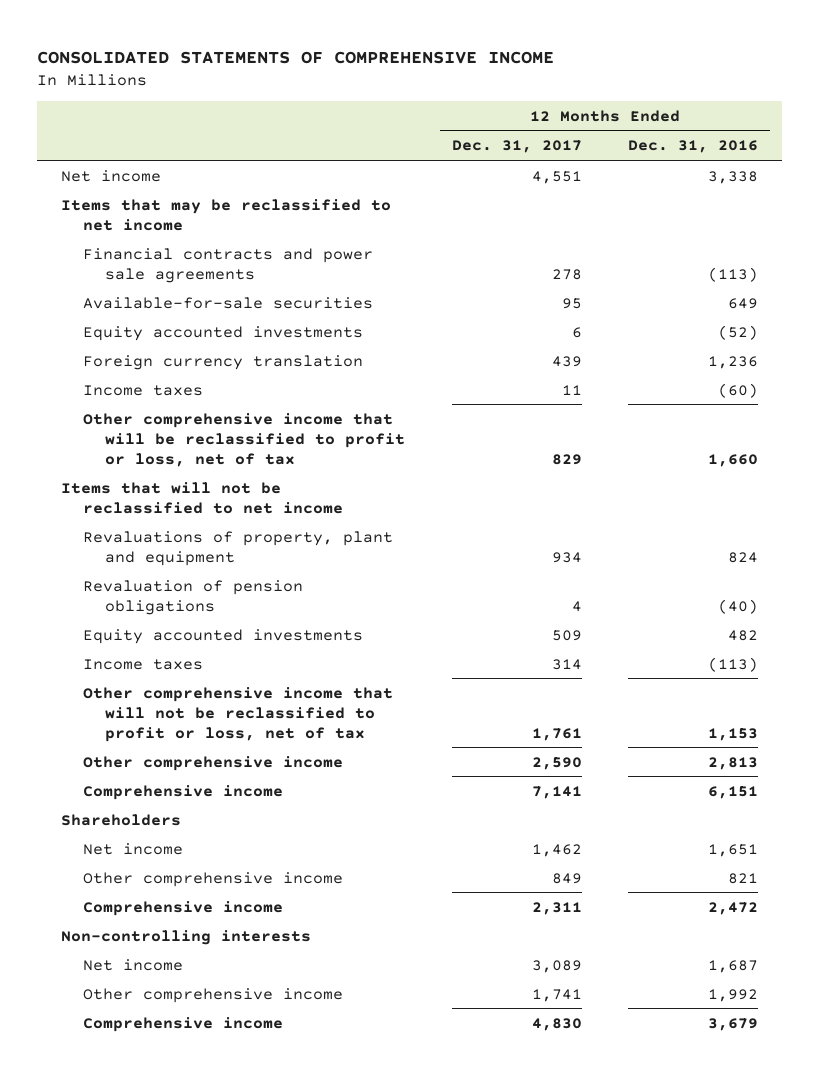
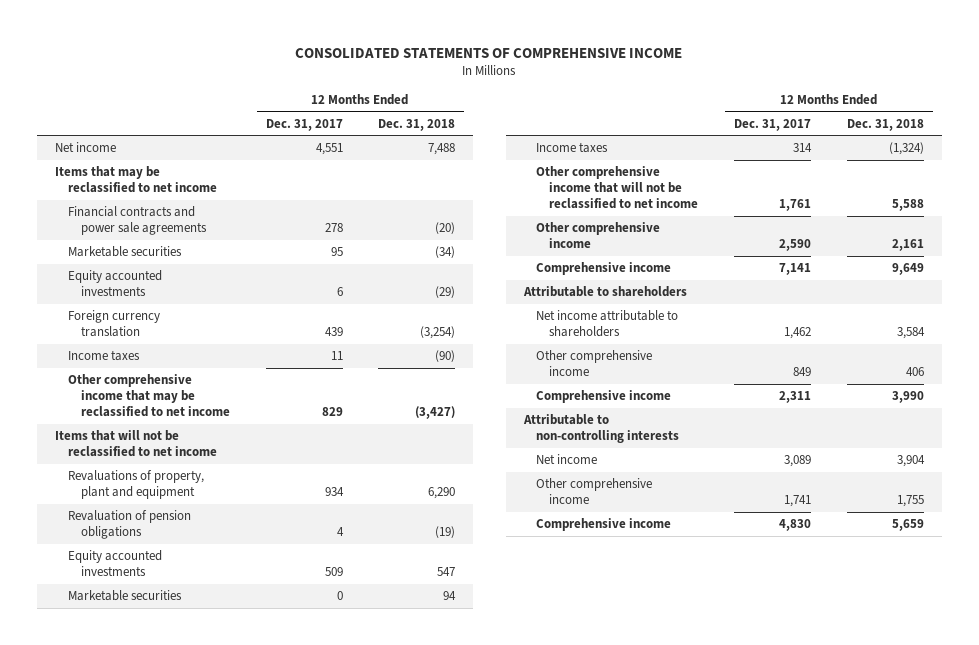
[628,140,759,154] Dec. 31, 2016 -> none
none -> [378,118,456,131] Dec. 31, 2018
[82,296,373,309] Available-for-sale securities -> none
none -> [68,246,183,258] Marketable securities
[82,412,405,467] Other comprehensive income that will be reclassified to profit or loss, net of tax -> [68,374,230,418] Other comprehensive income that may be reclassified to net income
none -> [68,590,183,602] Marketable securities
[82,686,393,742] Other comprehensive income that will not be reclassified to profit or loss, net of tax -> [536,166,699,210] Other comprehensive income that will not be reclassified to net income
[60,813,181,826] Shareholders -> [522,286,687,298] Attributable to shareholders
[82,842,183,855] Net income -> [536,310,679,338] Net income attributable to shareholders
[60,929,311,945] Non-controlling interests -> [522,414,680,444] Attributable to non-controlling interests

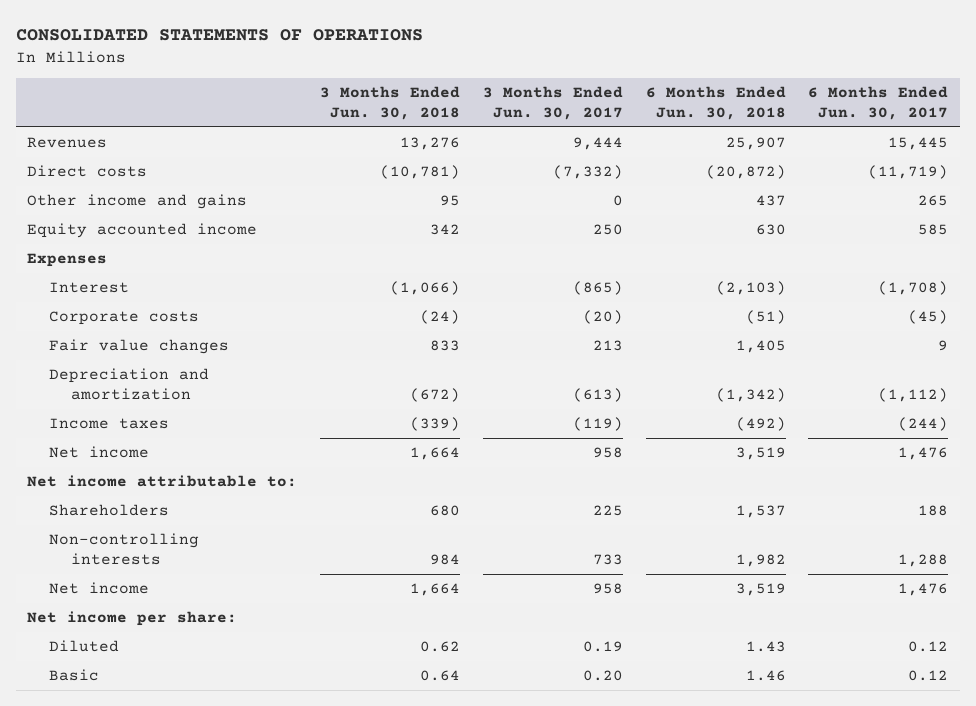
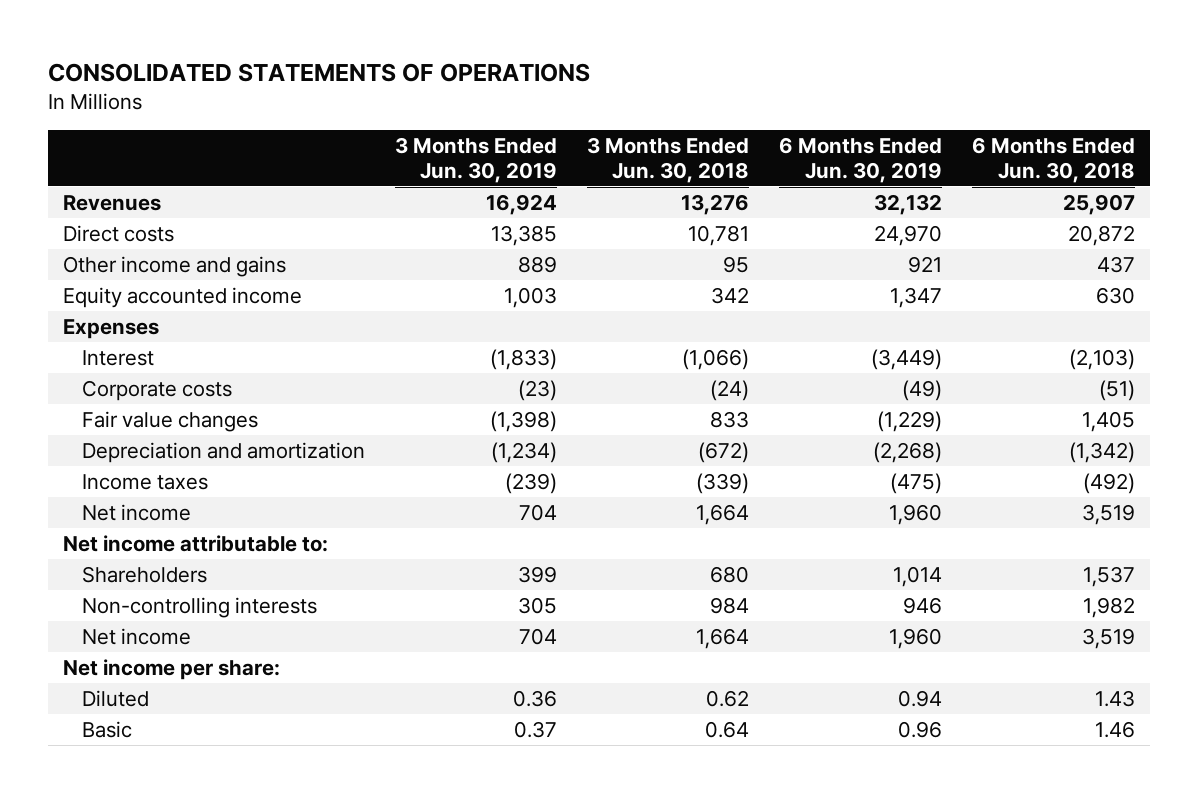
[482,85,623,121] 3 Months Ended Jun. 30, 2017 -> none
[808,85,949,121] 6 Months Ended Jun. 30, 2017 -> none
none -> [394,137,557,183] 3 Months Ended Jun. 30, 2019
none -> [778,137,942,183] 6 Months Ended Jun. 30, 2019
[379,164,460,179] (10,781) -> [687,224,749,246] 10,781
[705,164,786,179] (20,872) -> [1067,224,1135,246] 20,872

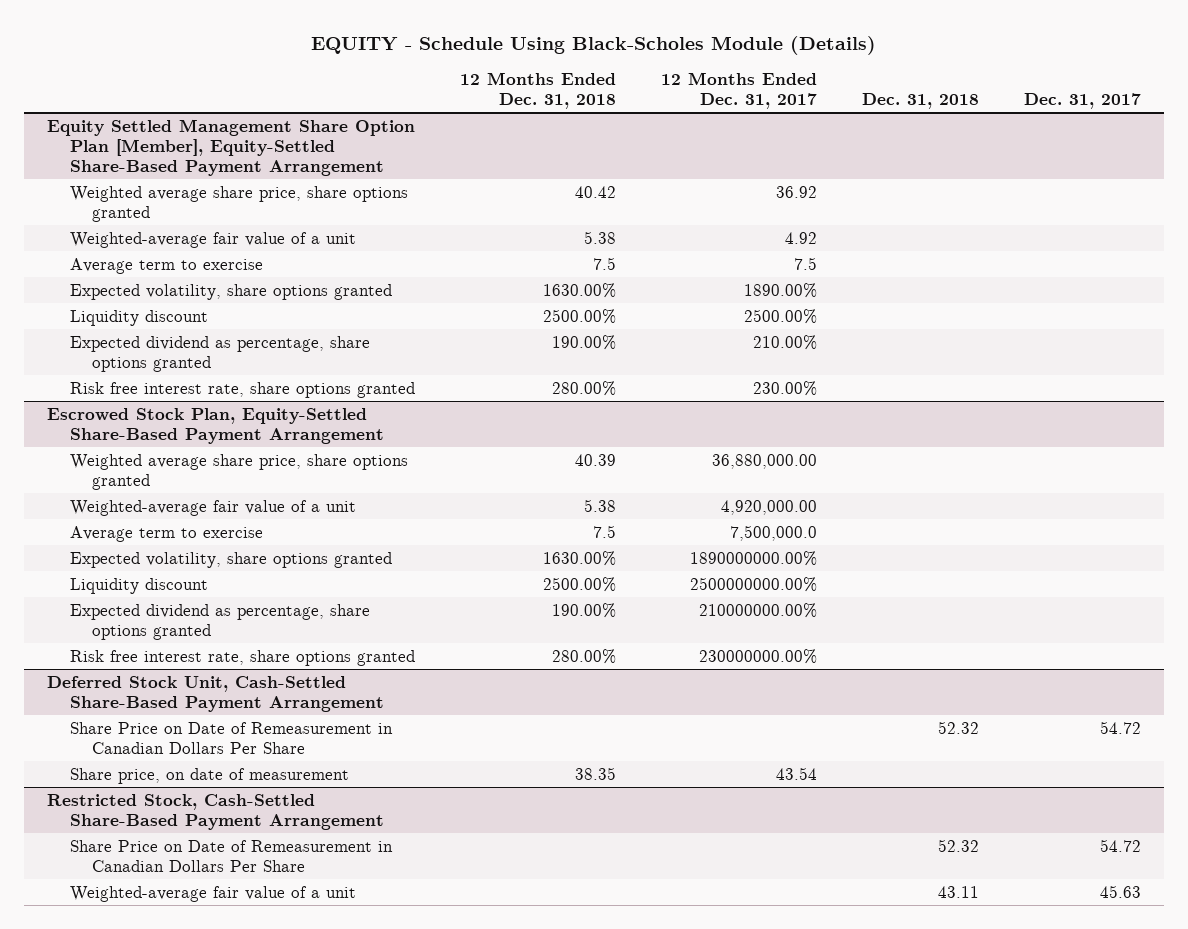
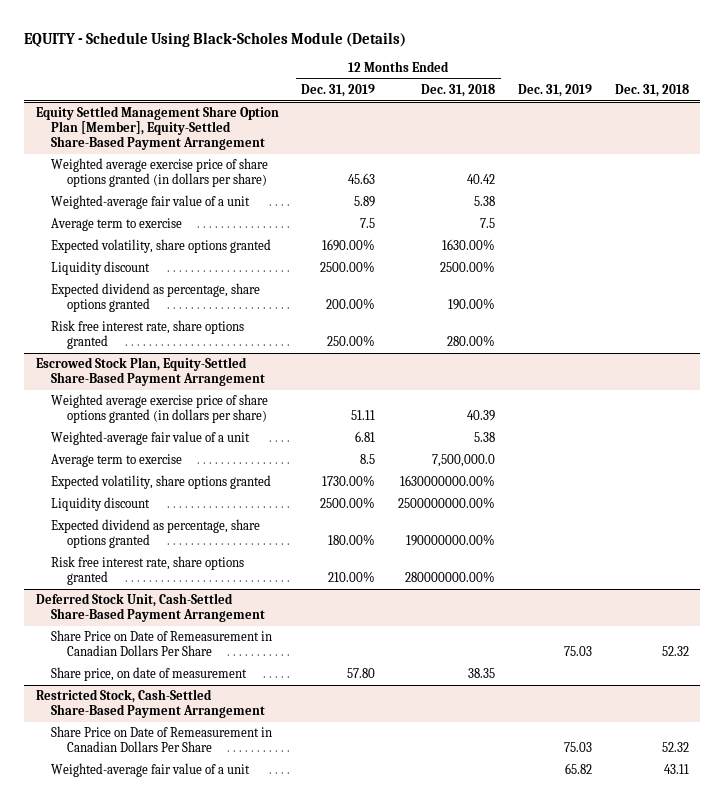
[661,71,818,109] 12 Months Ended Dec. 31, 2017 -> none
[1024,92,1142,109] Dec. 31, 2017 -> none
none -> [301,83,376,97] Dec. 31, 2019
none -> [517,83,592,97] Dec. 31, 2019
[69,185,408,222] Weighted average share price, share options granted -> [51,158,269,188] Weighted average exercise price of share options granted (in dollars per share)
[69,453,408,490] Weighted average share price, share options granted -> [51,394,269,424] Weighted average exercise price of share options granted (in dollars per share)
[593,524,617,538] 7.5 -> [432,454,496,468] 7,500,000.0
[543,550,617,566] 1630.00% -> [400,475,496,487] 1630000000.00%
[543,576,617,592] 2500.00% -> [398,497,496,509] 2500000000.00%
[552,602,617,618] 190.00% -> [406,534,496,547] 190000000.00%
[552,648,617,664] 280.00% -> [405,571,496,583] 280000000.00%

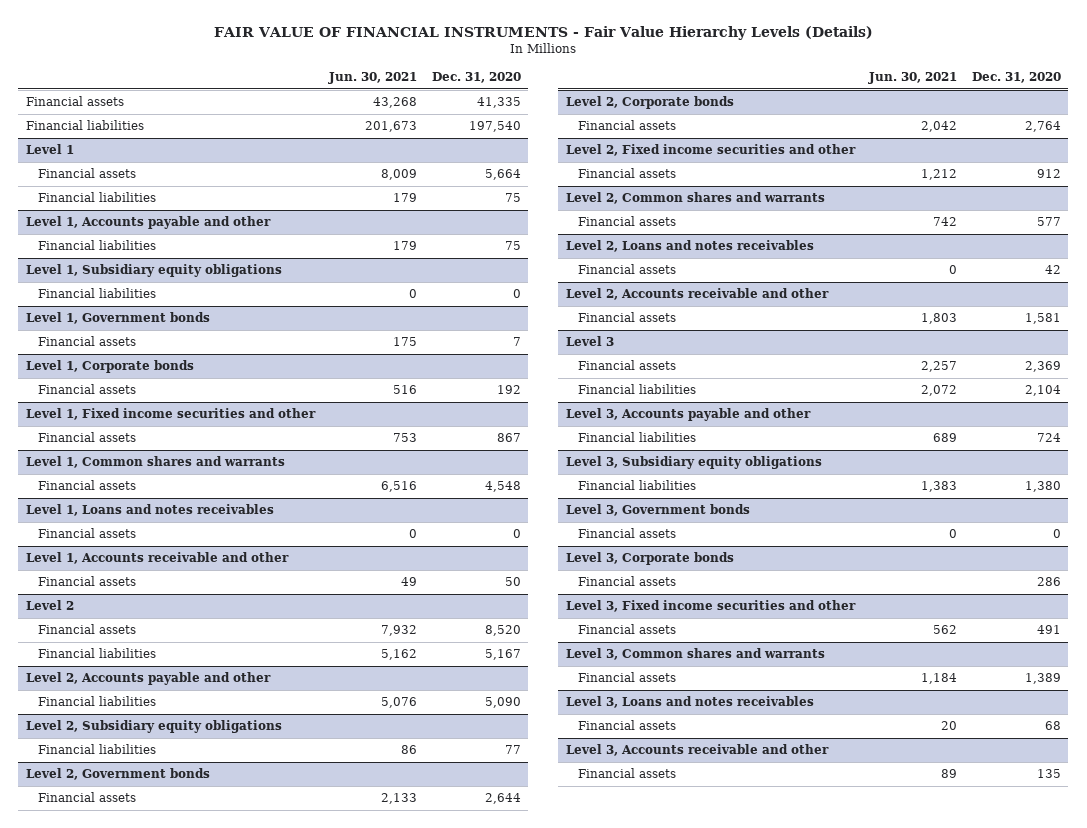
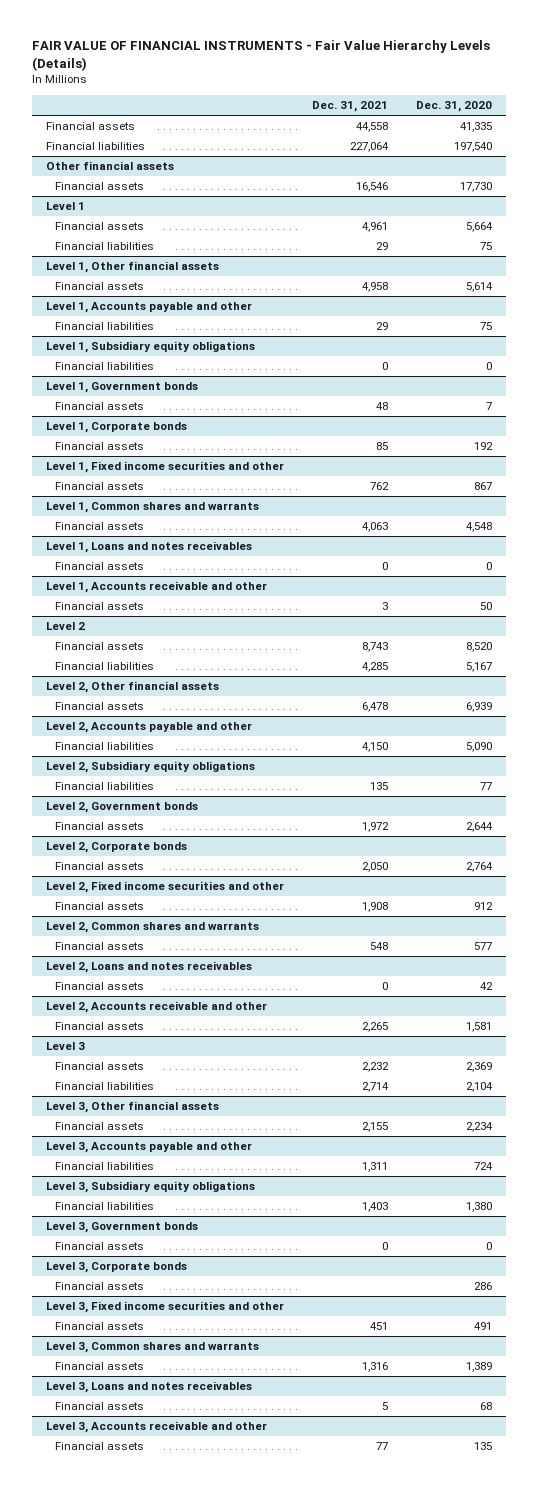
[328,72,418,85] Jun. 30, 2021 -> none
none -> [311,101,388,113] Dec. 31, 2021
none -> [45,161,174,171] Other financial assets
none -> [55,182,145,191] Financial assets
none -> [45,261,219,274] Level 1, Other financial assets
none -> [55,282,145,291] Financial assets
none -> [45,681,219,694] Level 2, Other financial assets
none -> [55,702,145,711] Financial assets
none -> [45,1101,219,1114] Level 3, Other financial assets
none -> [55,1122,145,1131] Financial assets

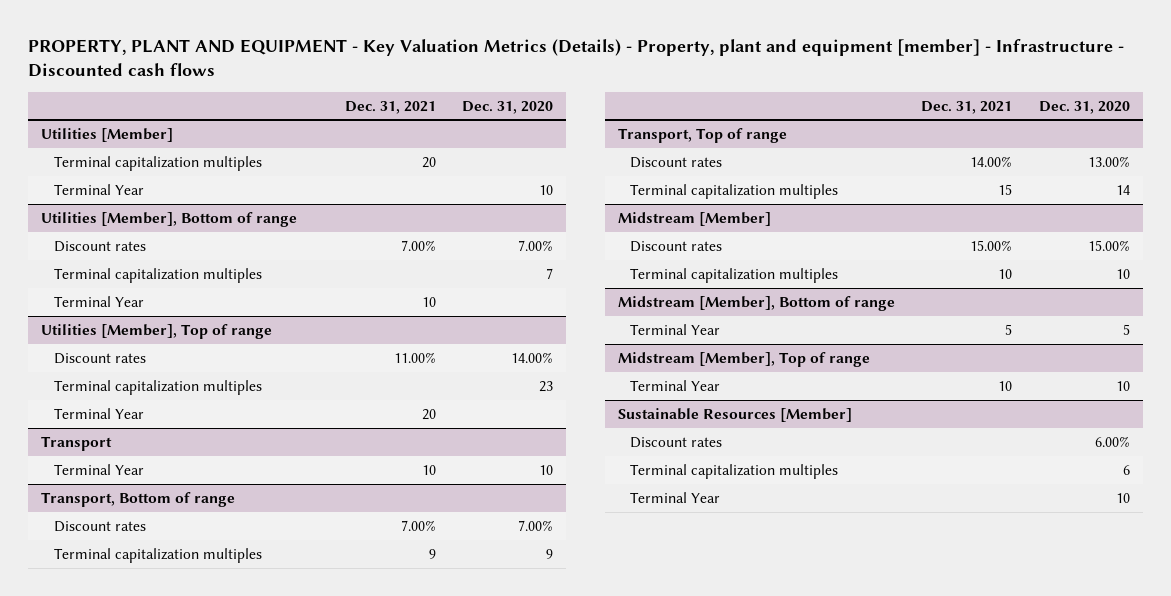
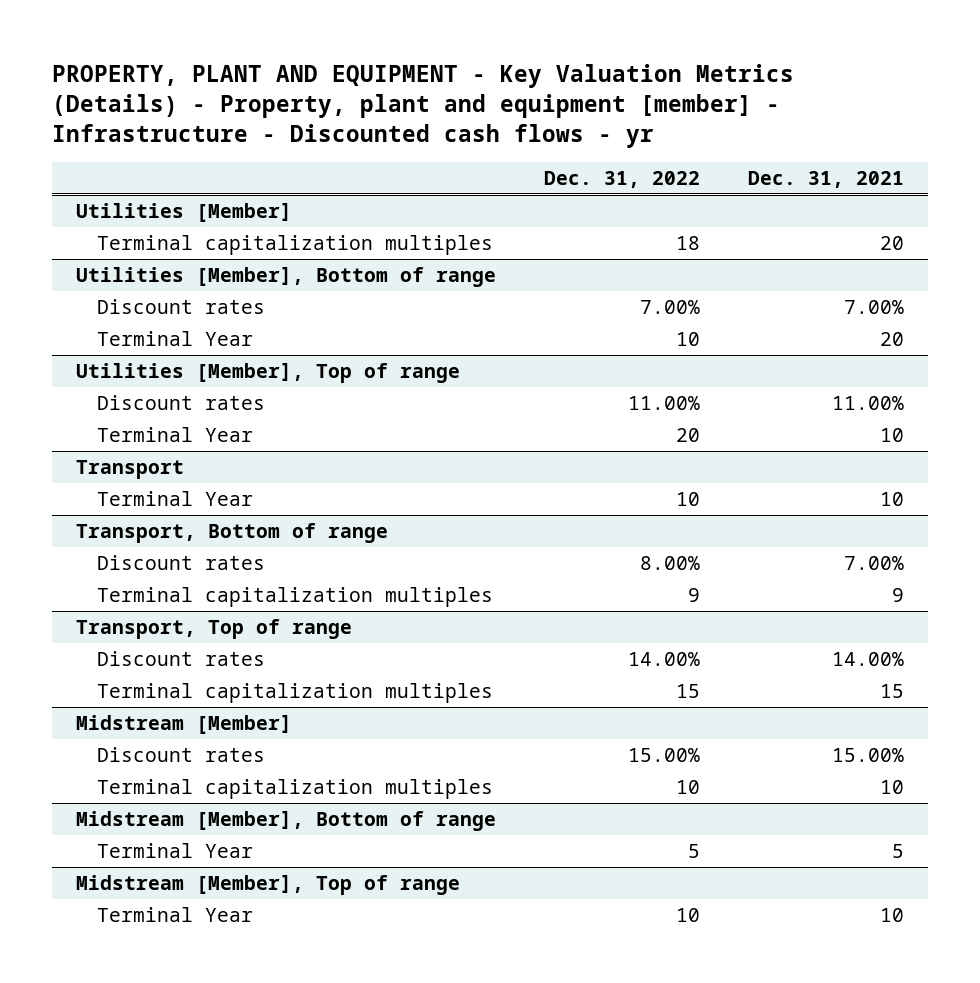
[28,39,1125,78] PROPERTY, PLANT AND EQUIPMENT - Key Valuation Metrics (Details) - Property, plant and equipment [member] - Infrastructure - Discounted cash flows -> [51,63,794,149] PROPERTY, PLANT AND EQUIPMENT - Key Valuation Metrics (Details) - Property, plant and equipment [member] - Infrastructure - Discounted cash flows - yr
[462,100,554,114] Dec. 31, 2020 -> none
none -> [543,170,700,188] Dec. 31, 2022
[53,183,144,195] Terminal Year -> none
[53,267,262,283] Terminal capitalization multiples -> none
[421,296,436,307] 10 -> [879,332,904,347] 20
[53,379,262,395] Terminal capitalization multiples -> none
[421,408,436,420] 20 -> [879,428,904,443] 10
[618,407,853,422] Sustainable Resources [Member] -> none
[630,436,723,448] Discount rates -> none
[630,463,839,479] Terminal capitalization multiples -> none
[630,491,721,503] Terminal Year -> none

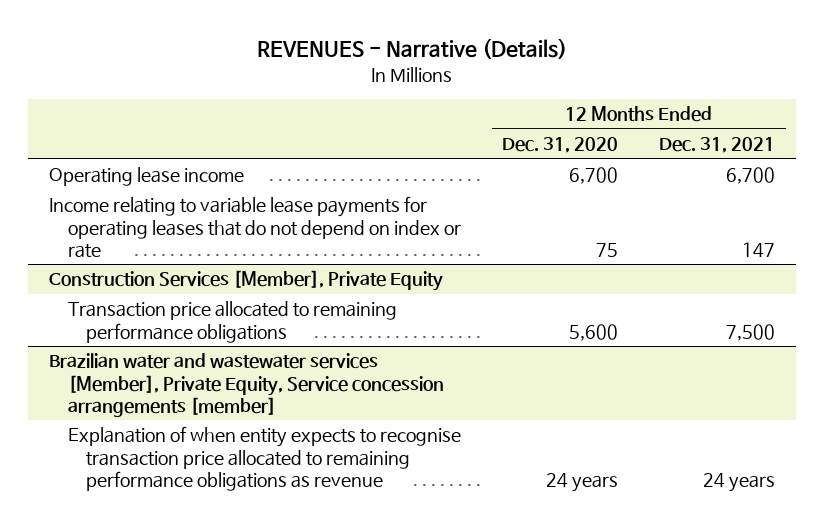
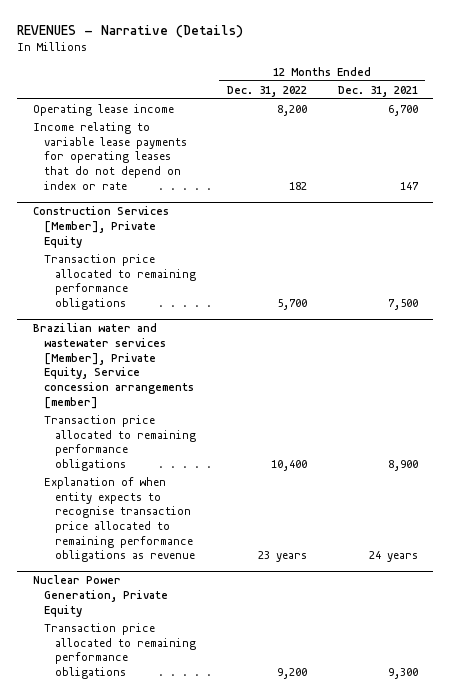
[501,137,618,154] Dec. 31, 2020 -> none
none -> [227,85,308,97] Dec. 31, 2022
none -> [43,415,197,471] Transaction price allocated to remaining performance obligations
none -> [32,575,168,617] Nuclear Power Generation, Private Equity
none -> [43,623,197,679] Transaction price allocated to remaining performance obligations

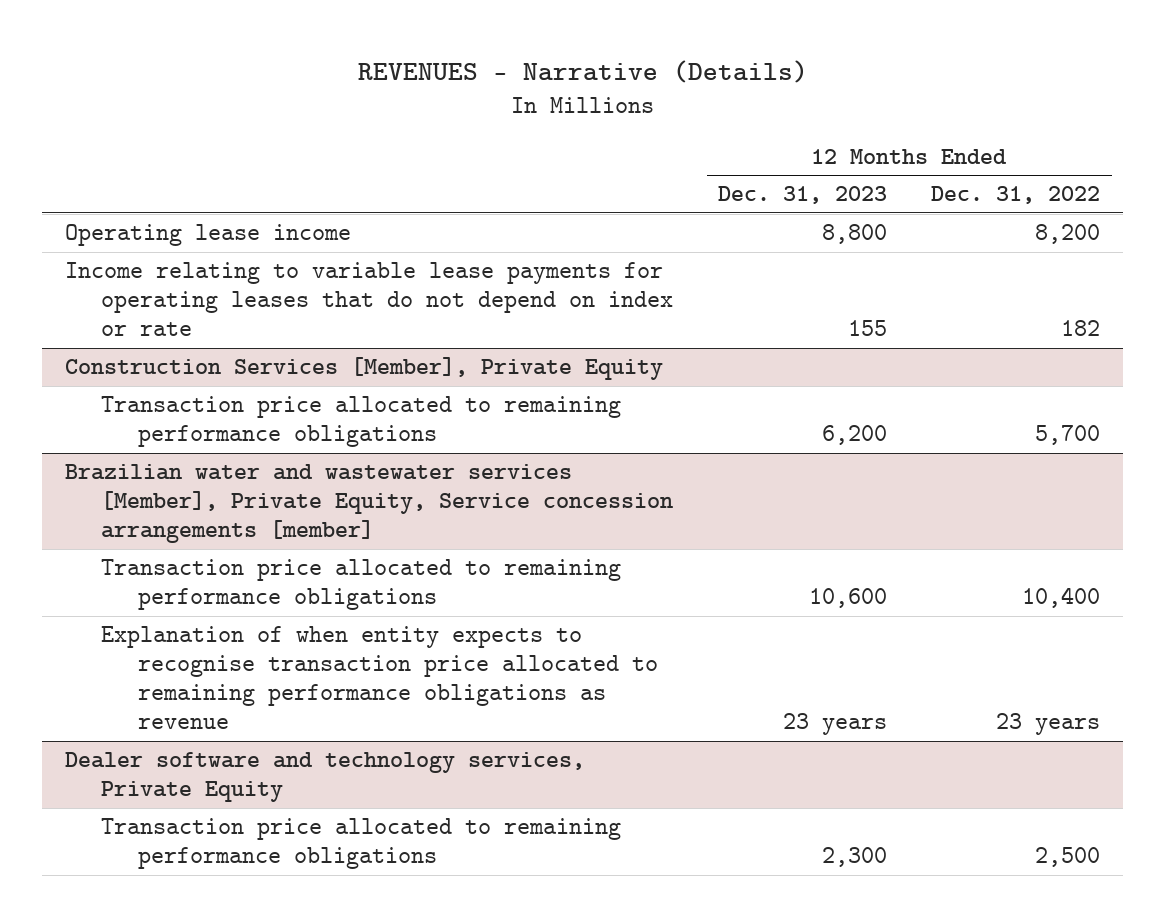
[337,85,418,97] Dec. 31, 2021 -> none
none -> [717,186,887,205] Dec. 31, 2023
[32,575,168,617] Nuclear Power Generation, Private Equity -> none
none -> [64,752,585,803] Dealer software and technology services, Private Equity
[277,667,308,679] 9,200 -> [1035,847,1101,868] 2,500

